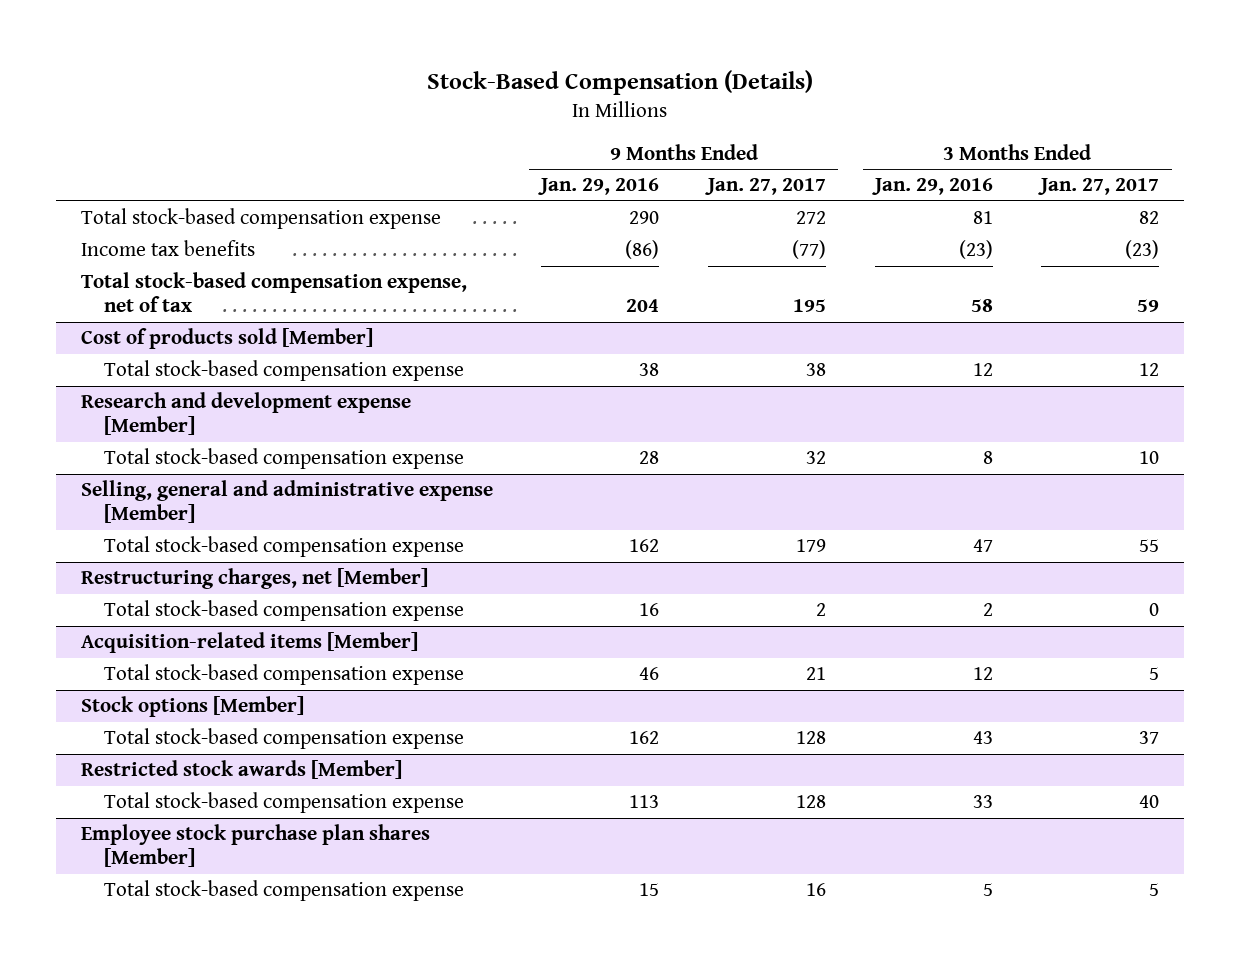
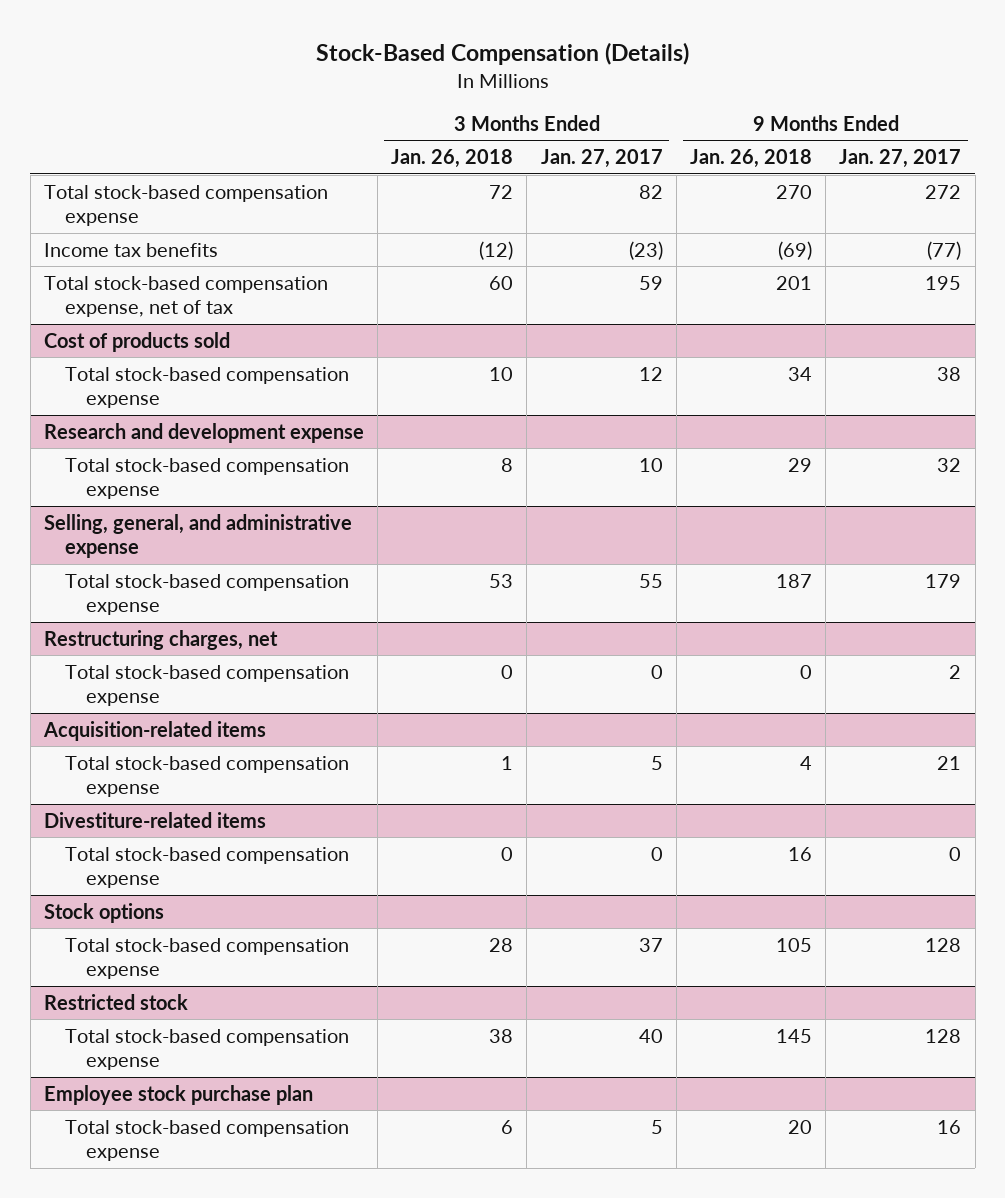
[538,178,660,196] Jan. 29, 2016 -> none
[871,178,993,196] Jan. 29, 2016 -> none
none -> [391,149,514,169] Jan. 26, 2018
none -> [689,149,812,169] Jan. 26, 2018
[80,328,373,350] Cost of products sold [Member] -> [43,331,230,352] Cost of products sold
[80,392,411,436] Research and development expense [Member] -> [43,422,364,443] Research and development expense
[80,480,493,524] Selling, general and administrative expense [Member] -> [43,513,352,559] Selling, general, and administrative expense
[80,568,428,590] Restructuring charges, net [Member] -> [43,629,278,650] Restructuring charges, net
[80,632,418,654] Acquisition-related items [Member] -> [42,720,266,741] Acquisition-related items
none -> [43,811,266,828] Divestiture-related items
none -> [64,846,349,889] Total stock-based compensation expense
[80,696,304,718] Stock options [Member] -> [43,902,164,923] Stock options
[80,760,402,780] Restricted stock awards [Member] -> [43,993,188,1010] Restricted stock
[80,824,430,868] Employee stock purchase plan shares [Member] -> [43,1084,313,1105] Employee stock purchase plan

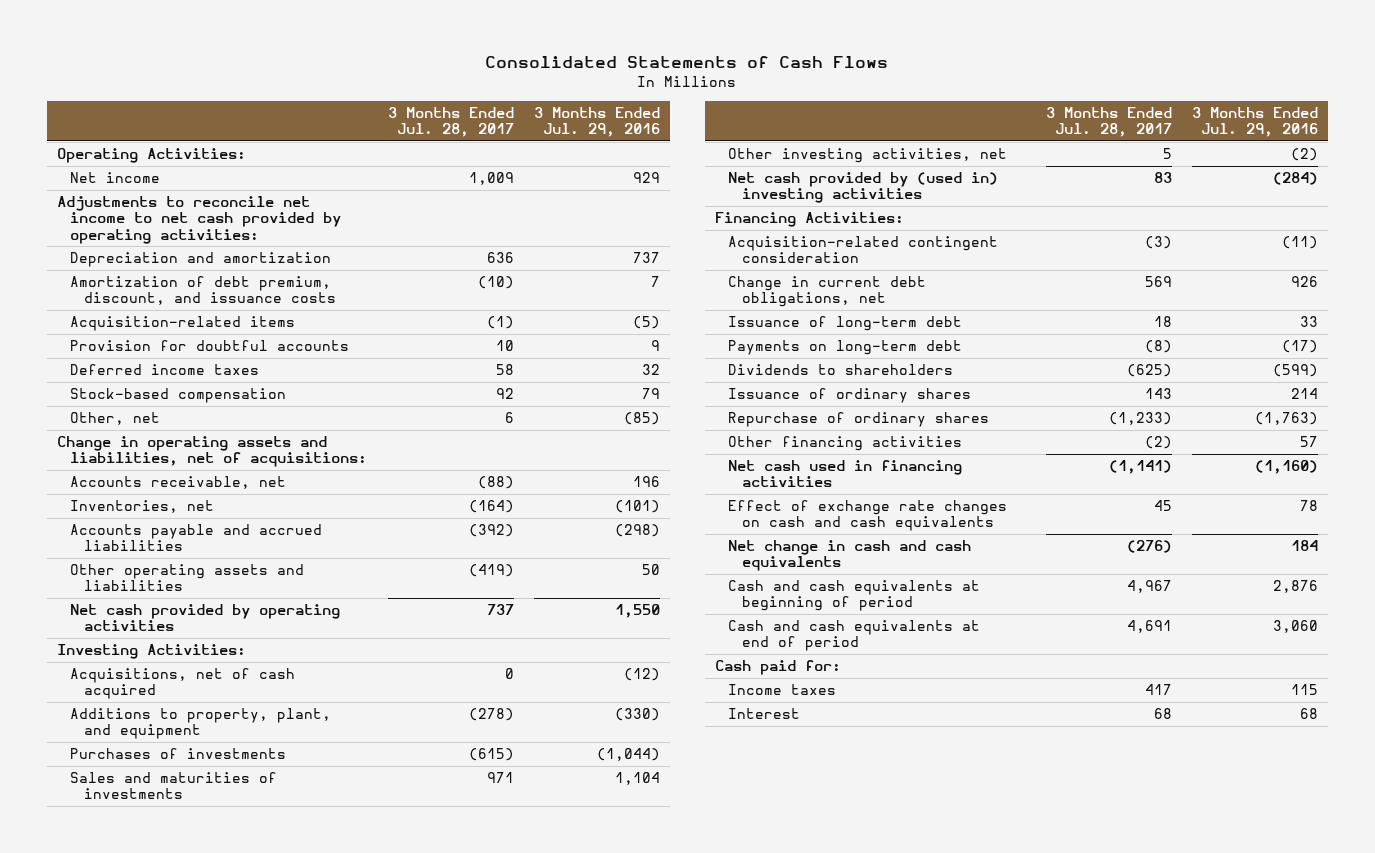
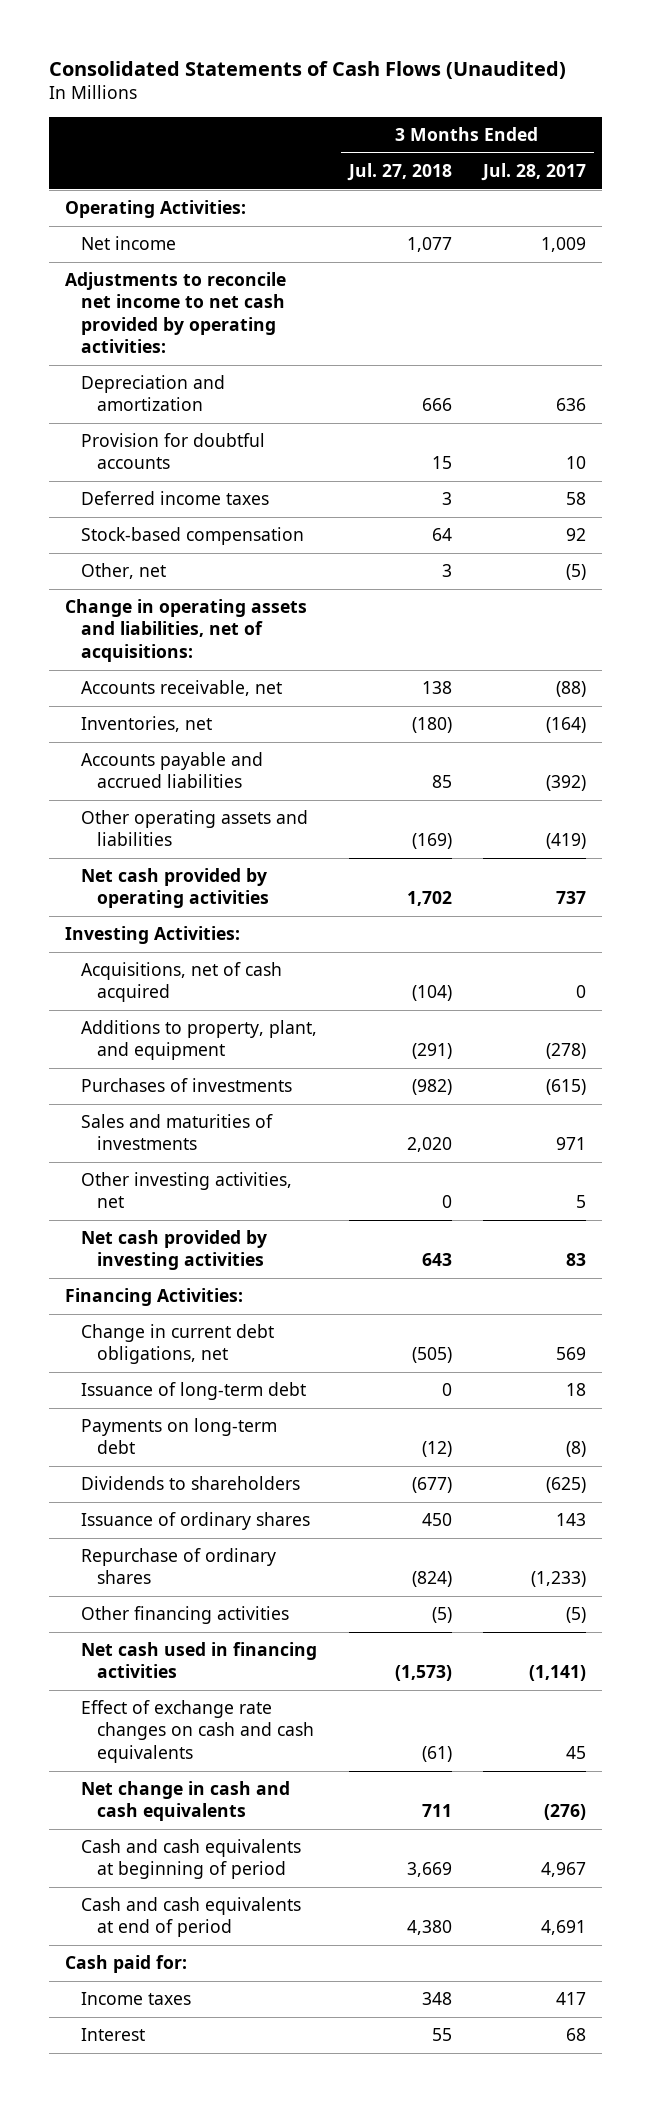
[485,56,889,69] Consolidated Statements of Cash Flows -> [49,61,567,80] Consolidated Statements of Cash Flows (Unaudited)
[533,106,660,138] 3 Months Ended Jul. 29, 2016 -> none
none -> [346,162,452,181] Jul. 27, 2018
[70,276,336,306] Amortization of debt premium, discount, and issuance costs -> none
[70,316,296,332] Acquisition-related items -> none
[504,412,514,424] 6 -> [566,564,587,581] (5)
[728,172,999,204] Net cash provided by (used in) investing activities -> [81,1230,268,1271] Net cash provided by investing activities
[728,236,999,264] Acquisition-related contingent consideration -> none
[1144,436,1172,450] (2) -> [566,1607,587,1624] (5)

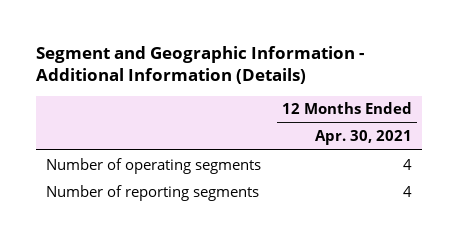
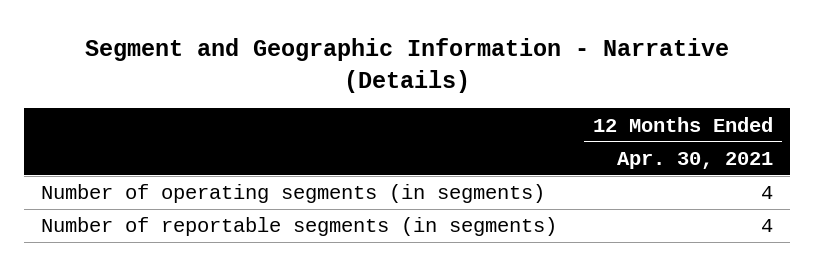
[36,45,365,85] Segment and Geographic Information - Additional Information (Details) -> [85,37,730,93] Segment and Geographic Information - Narrative (Details)
[46,157,262,174] Number of operating segments -> [41,184,546,204] Number of operating segments (in segments)
[46,184,260,201] Number of reporting segments -> [41,217,558,237] Number of reportable segments (in segments)

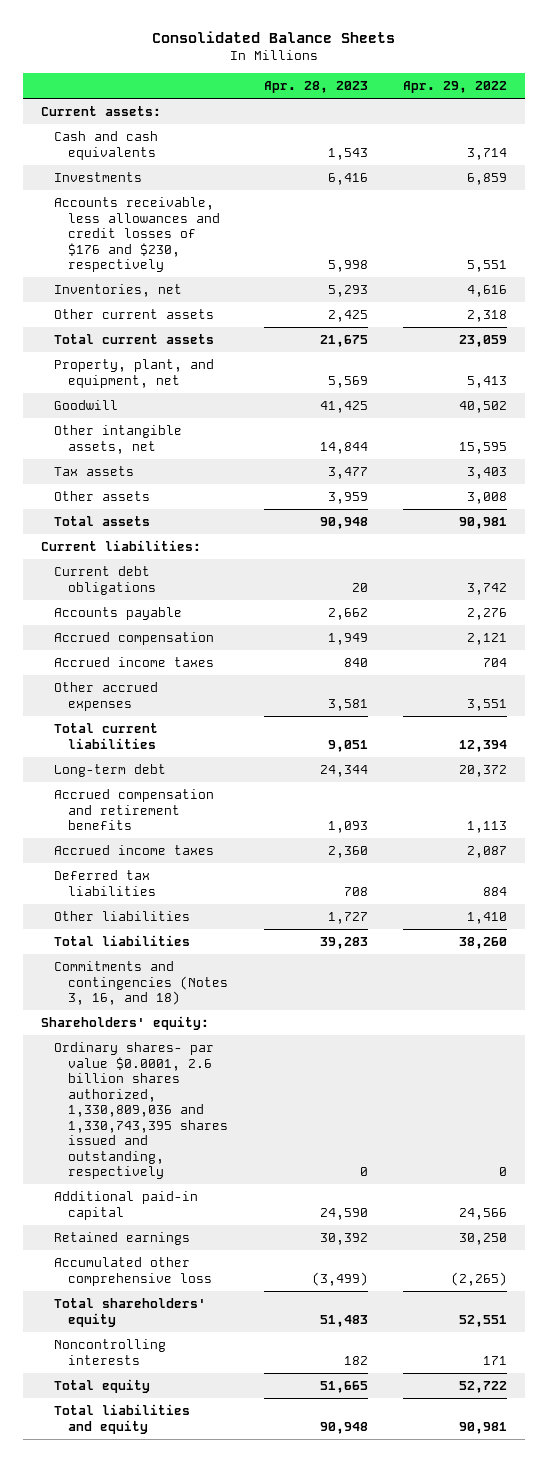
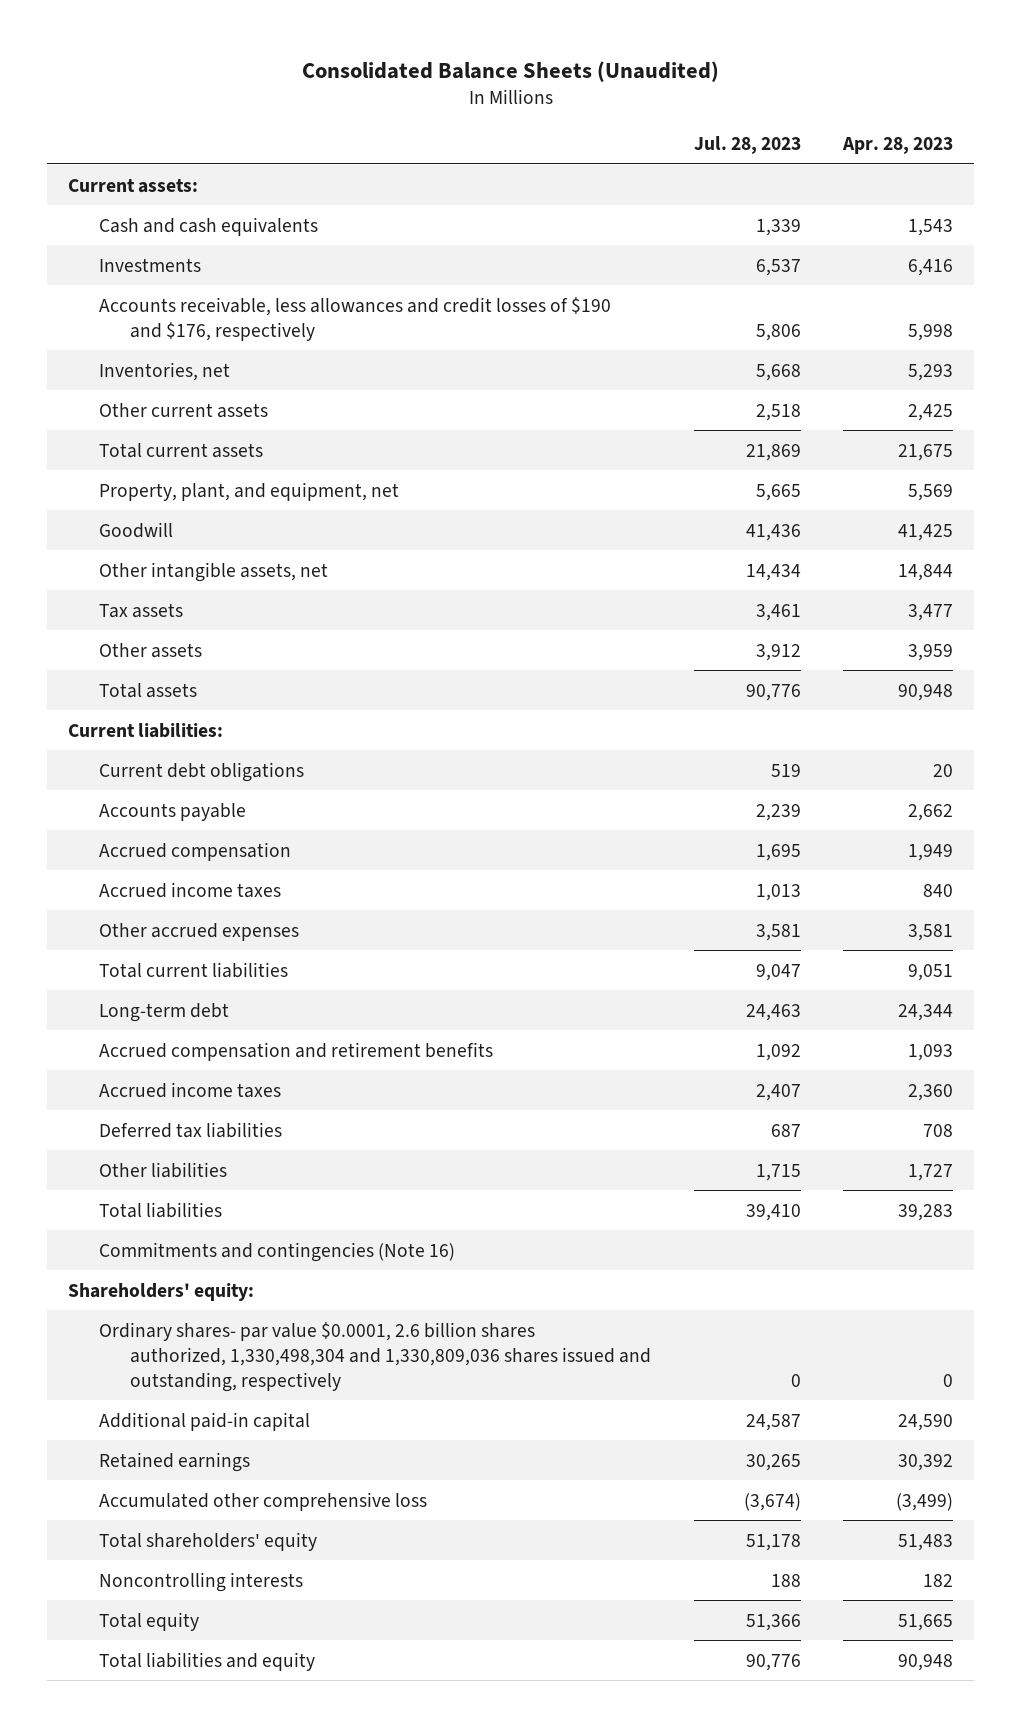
[151,31,395,44] Consolidated Balance Sheets -> [301,60,719,82] Consolidated Balance Sheets (Unaudited)
[403,81,508,94] Apr. 29, 2022 -> none
none -> [693,136,801,155] Jul. 28, 2023
[54,197,221,273] Accounts receivable, less allowances and credit losses of $176 and $230, respectively -> [99,296,612,341] Accounts receivable, less allowances and credit losses of $190 and $176, respectively
[54,961,229,1006] Commitments and contingencies (Notes 3, 16, and 18) -> [99,1241,456,1262] Commitments and contingencies (Note 16)
[54,1042,229,1180] Ordinary shares- par value $0.0001, 2.6 billion shares authorized, 1,330,809,036 and 1,330,743,395 shares issued and outstanding, respectively -> [99,1321,652,1392] Ordinary shares- par value $0.0001, 2.6 billion shares authorized, 1,330,498,304 and 1,330,809,036 shares issued and outstanding, respectively

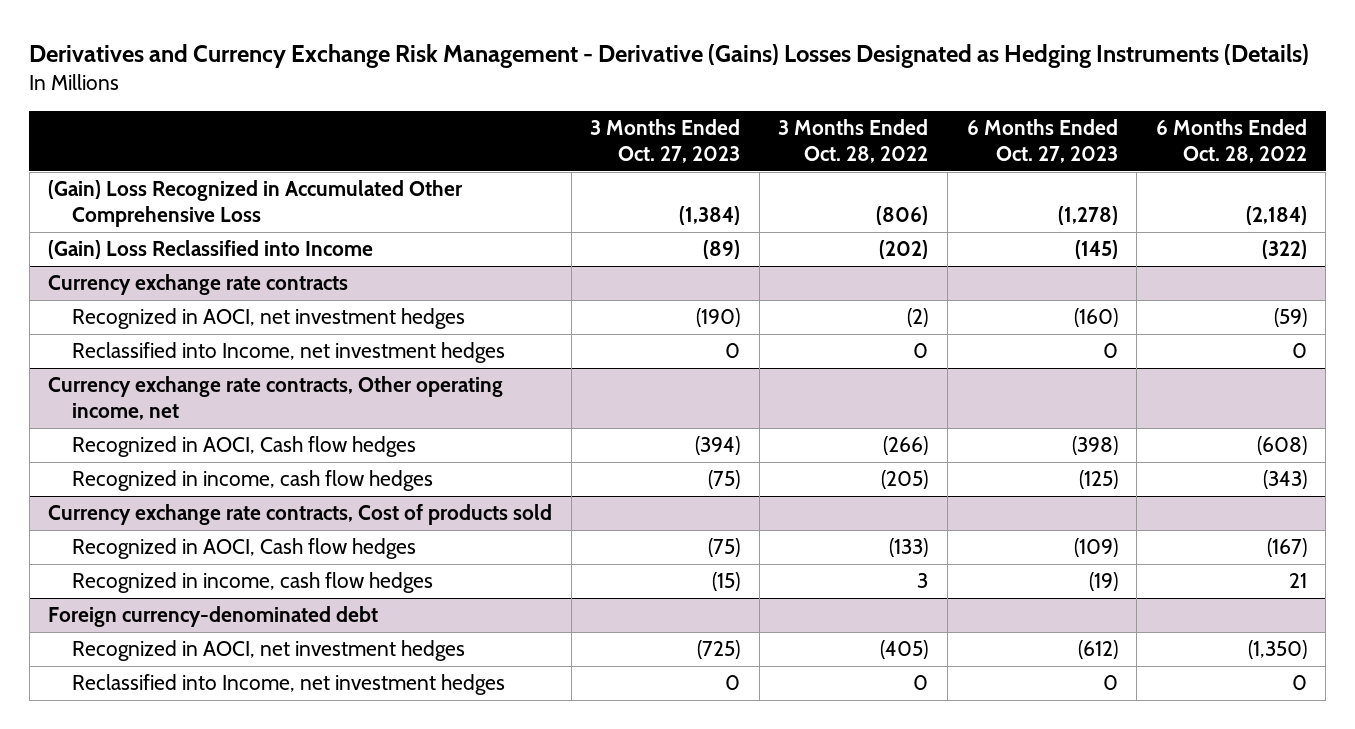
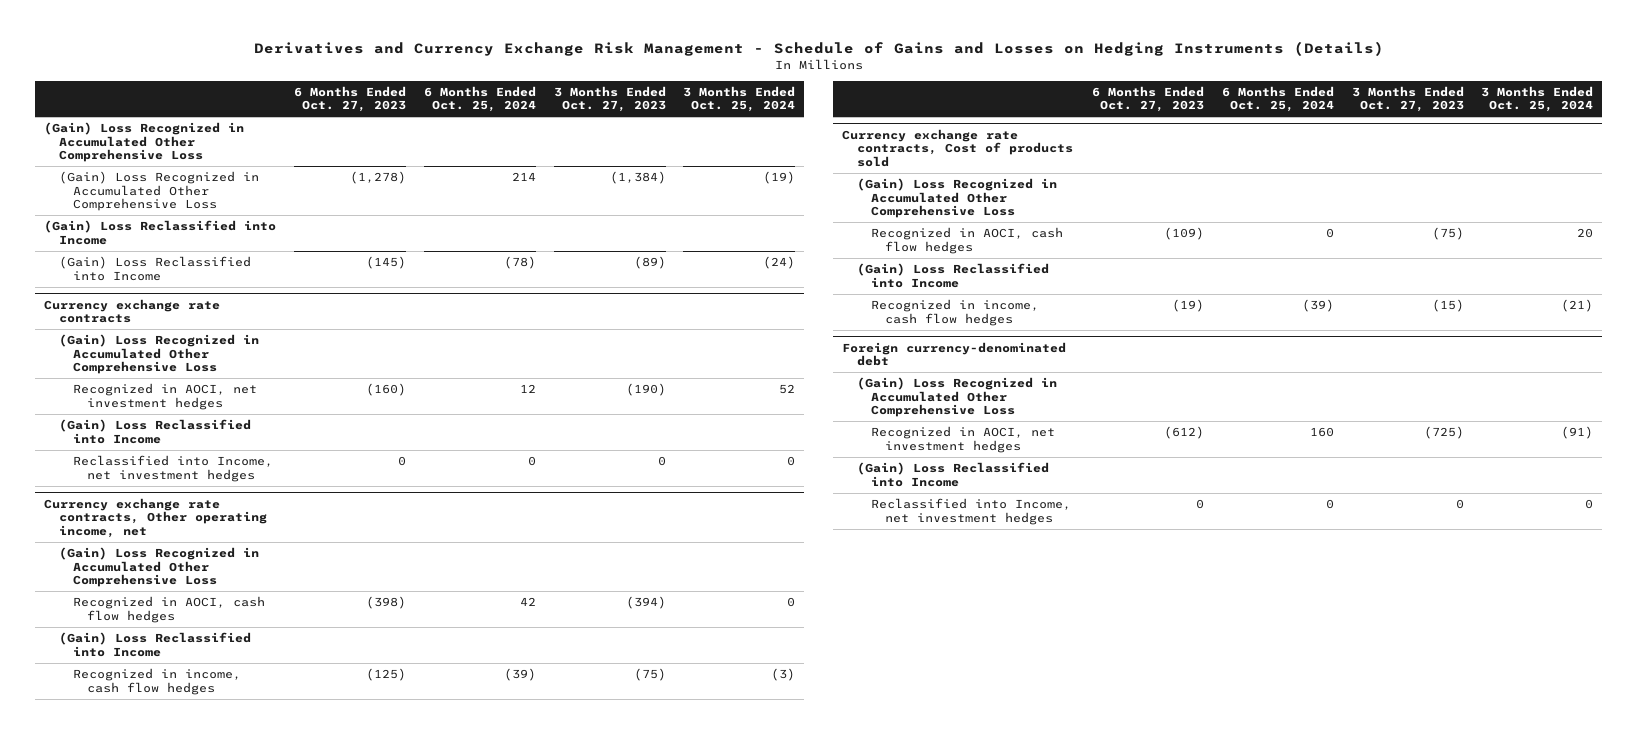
[29,43,1310,68] Derivatives and Currency Exchange Risk Management - Derivative (Gains) Losses Designated as Hedging Instruments (Details) -> [253,41,1384,57] Derivatives and Currency Exchange Risk Management - Schedule of Gains and Losses on Hedging Instruments (Details)
[778,119,929,163] 3 Months Ended Oct. 28, 2022 -> none
[1155,119,1307,163] 6 Months Ended Oct. 28, 2022 -> none
none -> [423,85,536,113] 6 Months Ended Oct. 25, 2024
none -> [683,85,796,113] 3 Months Ended Oct. 25, 2024
none -> [44,122,245,163] (Gain) Loss Recognized in Accumulated Other Comprehensive Loss
none -> [44,220,277,245] (Gain) Loss Reclassified into Income
none -> [58,334,259,375] (Gain) Loss Recognized in Accumulated Other Comprehensive Loss
none -> [58,419,251,444] (Gain) Loss Reclassified into Income
none -> [58,547,259,588] (Gain) Loss Recognized in Accumulated Other Comprehensive Loss
[72,436,417,458] Recognized in AOCI, Cash flow hedges -> [73,596,266,623] Recognized in AOCI, cash flow hedges
none -> [58,632,251,657] (Gain) Loss Reclassified into Income
none -> [856,178,1057,219] (Gain) Loss Recognized in Accumulated Other Comprehensive Loss
[72,538,417,560] Recognized in AOCI, Cash flow hedges -> [870,227,1063,254] Recognized in AOCI, cash flow hedges
none -> [856,263,1049,288] (Gain) Loss Reclassified into Income
none -> [856,377,1057,418] (Gain) Loss Recognized in Accumulated Other Comprehensive Loss
none -> [856,462,1049,487] (Gain) Loss Reclassified into Income

